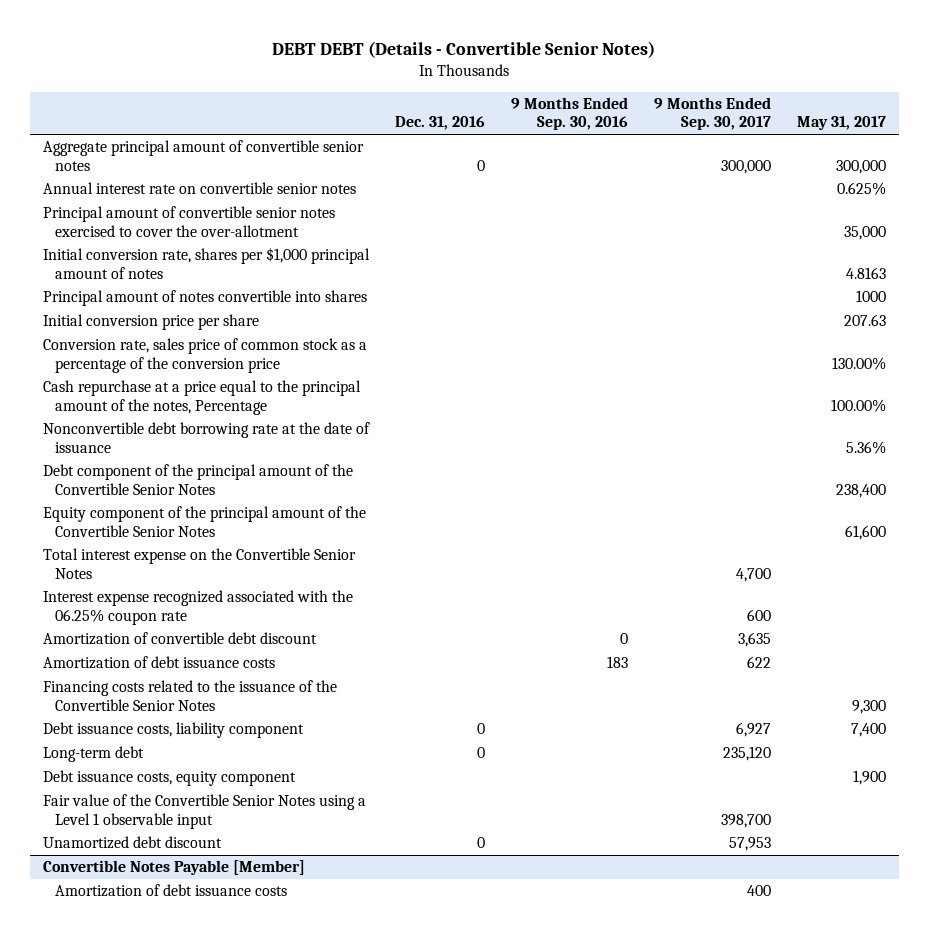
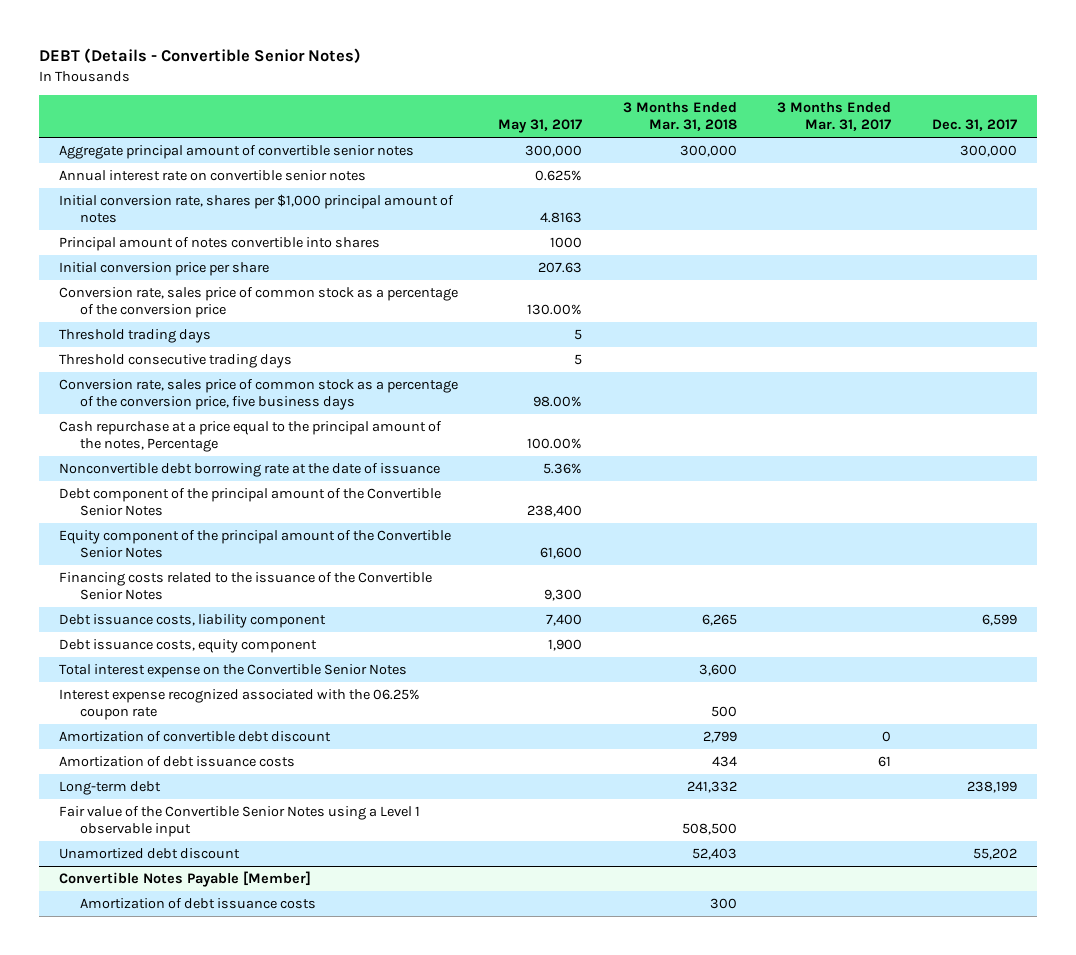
[272,40,656,58] DEBT DEBT (Details - Convertible Senior Notes) -> [38,48,361,64] DEBT (Details - Convertible Senior Notes)
[395,116,486,131] Dec. 31, 2016 -> none
[510,97,628,131] 9 Months Ended Sep. 30, 2016 -> none
[653,97,771,131] 9 Months Ended Sep. 30, 2017 -> none
none -> [622,102,737,132] 3 Months Ended Mar. 31, 2018
none -> [777,102,892,132] 3 Months Ended Mar. 31, 2017
none -> [931,119,1017,132] Dec. 31, 2017
[43,206,336,237] Principal amount of convertible senior notes exercised to cover the over-allotment -> none
none -> [58,329,211,344] Threshold trading days
none -> [58,354,292,369] Threshold consecutive trading days
none -> [58,379,458,411] Conversion rate, sales price of common stock as a percentage of the conversion price, five business days
[43,680,338,711] Financing costs related to the issuance of the Convertible Senior Notes -> [58,572,432,601] Financing costs related to the issuance of the Convertible Senior Notes
[43,722,305,739] Debt issuance costs, liability component -> [58,614,326,629] Debt issuance costs, liability component
[43,770,297,787] Debt issuance costs, equity component -> [58,639,317,654] Debt issuance costs, equity component

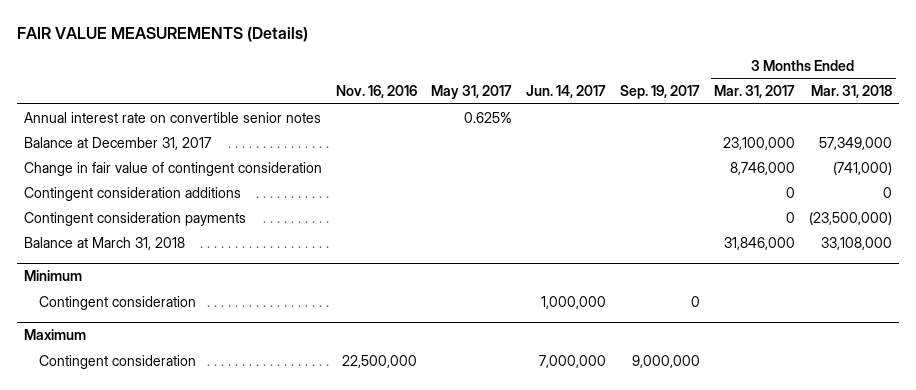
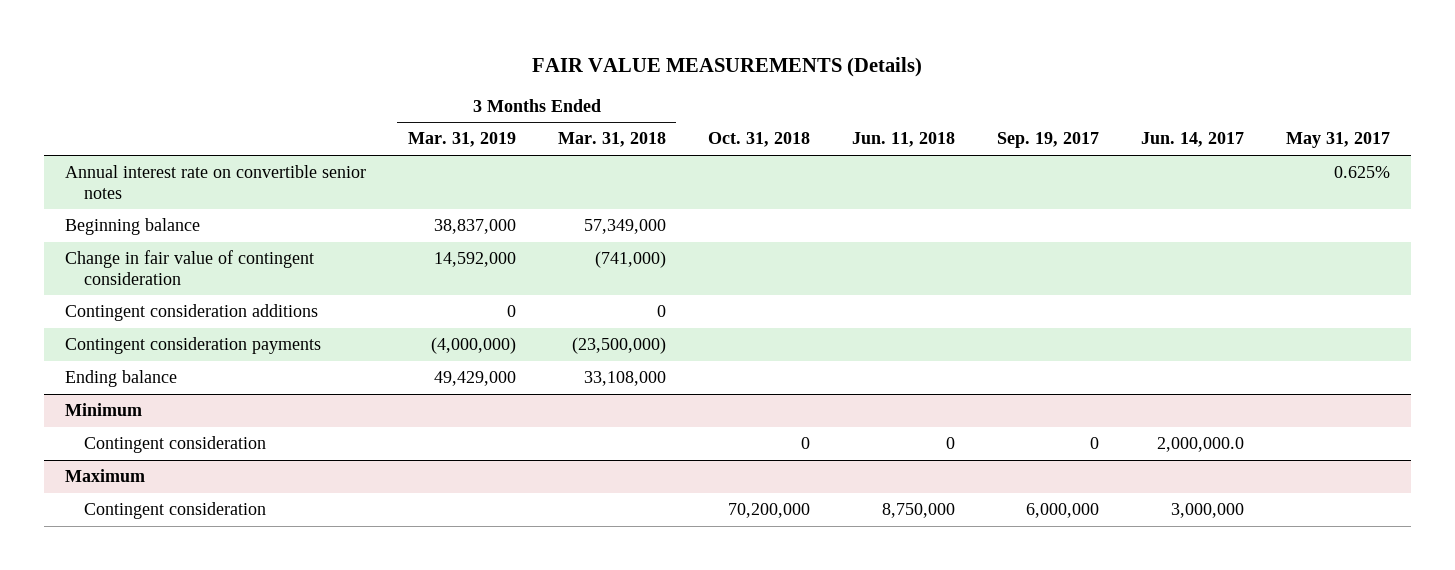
[336,85,418,99] Nov. 16, 2016 -> none
[714,85,796,99] Mar. 31, 2017 -> none
none -> [407,132,516,148] Mar. 31, 2019
none -> [707,132,810,148] Oct. 31, 2018
none -> [851,132,955,148] Jun. 11, 2018
[24,136,212,150] Balance at December 31, 2017 -> [64,218,200,236] Beginning balance
[24,236,186,250] Balance at March 31, 2018 -> [64,370,177,388] Ending balance
[541,295,607,309] 1,000,000 -> [1157,437,1245,453] 2,000,000.0
[539,354,607,368] 7,000,000 -> [1171,503,1245,519] 3,000,000
[632,354,701,368] 9,000,000 -> [1026,503,1100,519] 6,000,000

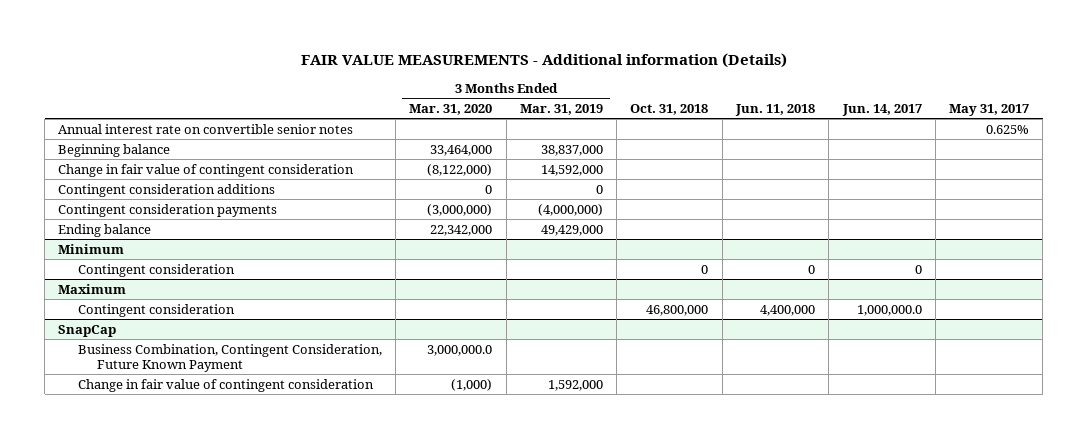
[532,56,923,77] FAIR VALUE MEASUREMENTS (Details) -> [300,53,787,69] FAIR VALUE MEASUREMENTS - Additional information (Details)
[557,132,666,148] Mar. 31, 2018 -> none
[997,132,1100,149] Sep. 19, 2017 -> none
none -> [409,104,493,116] Mar. 31, 2020
[1157,437,1245,453] 2,000,000.0 -> [914,264,922,274] 0
[727,503,810,519] 70,200,000 -> [646,304,709,316] 46,800,000
[881,503,955,519] 8,750,000 -> [760,304,816,316] 4,400,000
[1171,503,1245,519] 3,000,000 -> [856,304,922,316] 1,000,000.0
none -> [58,324,117,337] SnapCap
none -> [77,343,382,373] Business Combination, Contingent Consideration, Future Known Payment
none -> [77,378,374,392] Change in fair value of contingent consideration

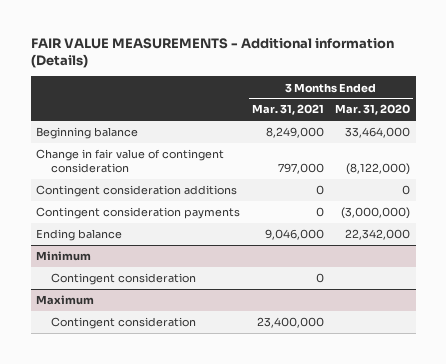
[519,104,603,116] Mar. 31, 2019 -> none
[630,104,709,116] Oct. 31, 2018 -> none
[735,104,816,117] Jun. 11, 2018 -> none
[841,104,922,117] Jun. 14, 2017 -> none
[949,104,1030,117] May 31, 2017 -> none
none -> [251,104,324,116] Mar. 31, 2021
[58,123,354,134] Annual interest rate on convertible senior notes -> none
[58,324,117,337] SnapCap -> none
[77,343,382,373] Business Combination, Contingent Consideration, Future Known Payment -> none
[77,378,374,392] Change in fair value of contingent consideration -> none

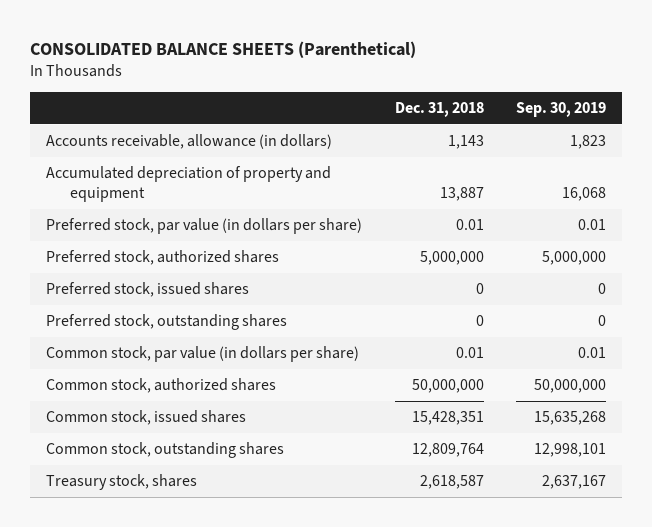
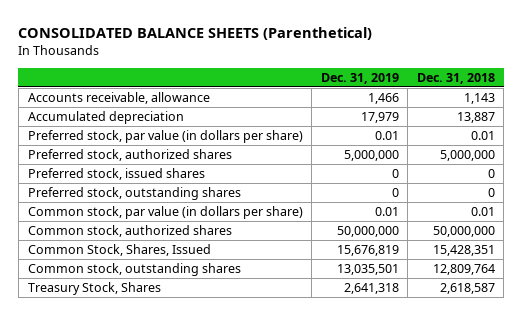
[516,102,607,118] Sep. 30, 2019 -> none
none -> [320,72,399,84] Dec. 31, 2019
[46,134,333,150] Accounts receivable, allowance (in dollars) -> [27,91,210,104] Accounts receivable, allowance
[46,166,332,203] Accumulated depreciation of property and equipment -> [27,110,184,124] Accumulated depreciation
[46,410,247,426] Common stock, issued shares -> [27,243,211,256] Common Stock, Shares, Issued
[46,474,198,491] Treasury stock, shares -> [27,281,161,295] Treasury Stock, Shares

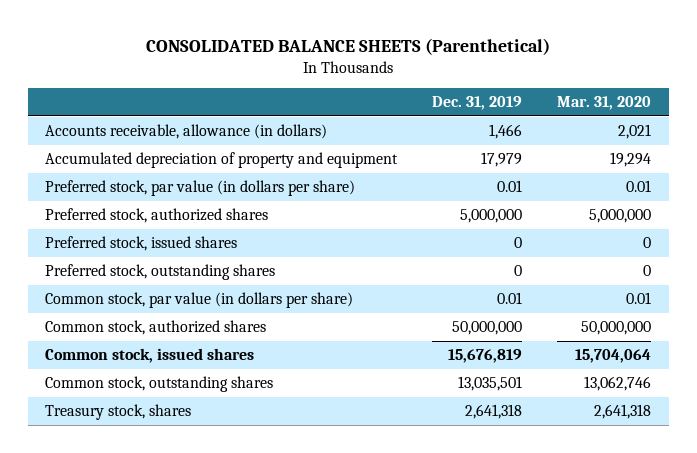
[416,72,495,84] Dec. 31, 2018 -> none
none -> [557,96,652,111] Mar. 31, 2020
[27,91,210,104] Accounts receivable, allowance -> [45,124,328,140] Accounts receivable, allowance (in dollars)
[27,110,184,124] Accumulated depreciation -> [45,152,399,169] Accumulated depreciation of property and equipment
[27,243,211,256] Common Stock, Shares, Issued -> [45,348,255,364] Common stock, issued shares
[27,281,161,295] Treasury Stock, Shares -> [45,404,192,421] Treasury stock, shares

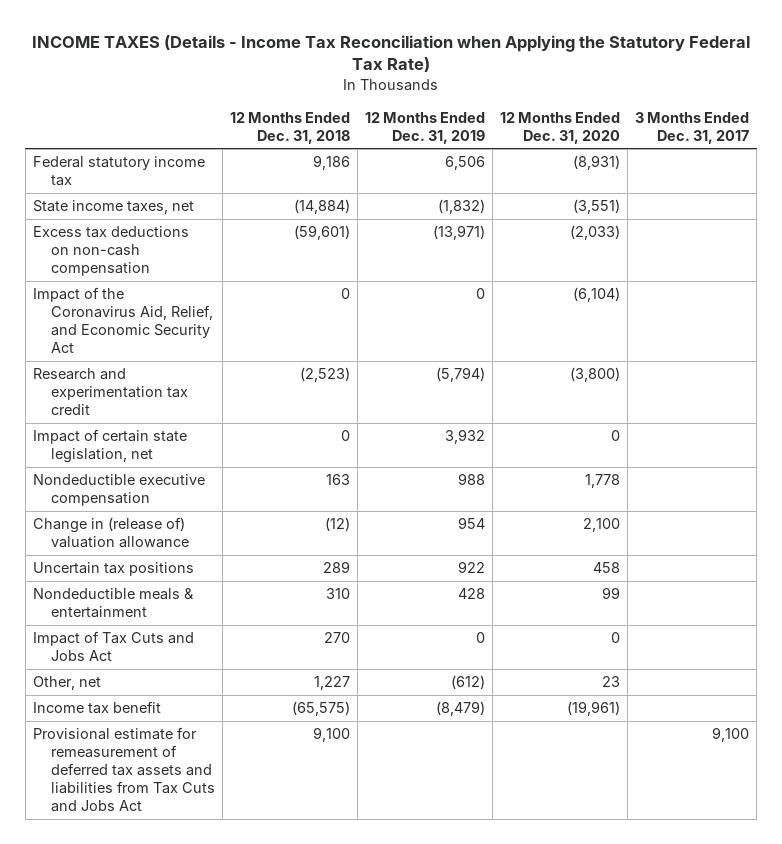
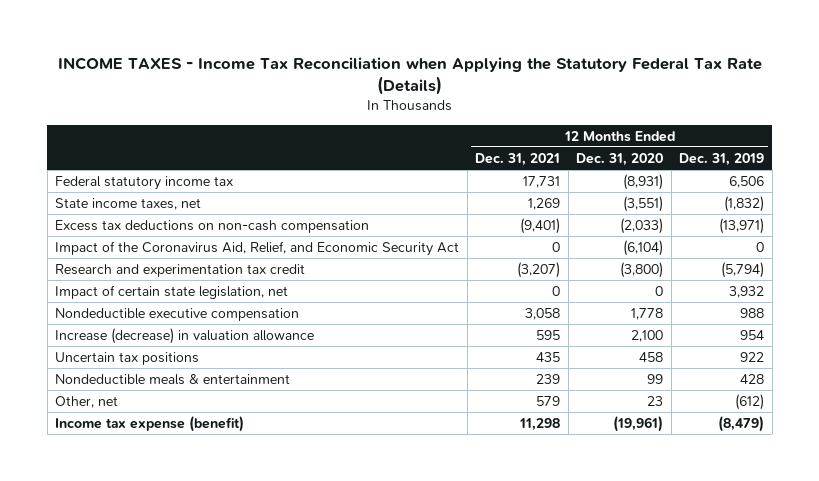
[31,34,750,73] INCOME TAXES (Details - Income Tax Reconciliation when Applying the Statutory Federal Tax Rate) -> [57,57,762,96] INCOME TAXES - Income Tax Reconciliation when Applying the Statutory Federal Tax Rate (Details)
[229,111,350,144] 12 Months Ended Dec. 31, 2018 -> none
[635,111,750,144] 3 Months Ended Dec. 31, 2017 -> none
none -> [475,152,561,166] Dec. 31, 2021
[32,517,189,549] Change in (release of) valuation allowance -> [55,327,315,344] Increase (decrease) in valuation allowance
[32,631,194,662] Impact of Tax Cuts and Jobs Act -> none
[32,727,215,813] Provisional estimate for remeasurement of deferred tax assets and liabilities from Tax Cuts and Jobs Act -> none
[32,701,161,715] Income tax benefit -> [55,415,245,432] Income tax expense (benefit)

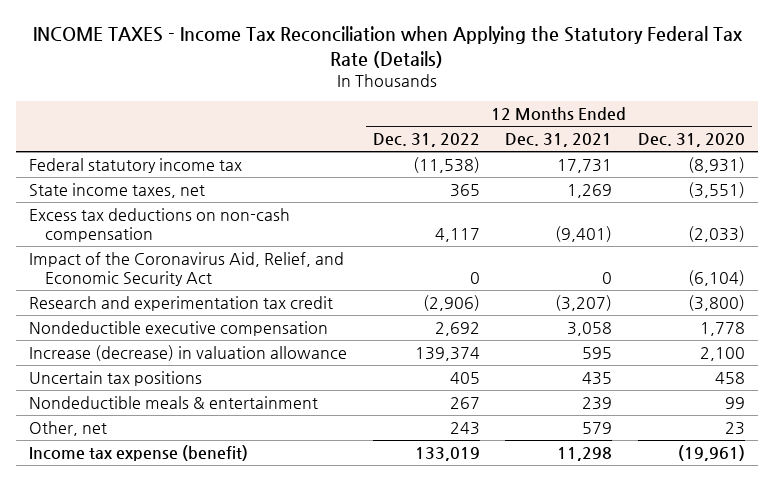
[679,152,765,166] Dec. 31, 2019 -> none
none -> [372,133,480,148] Dec. 31, 2022
[55,284,289,299] Impact of certain state legislation, net -> none

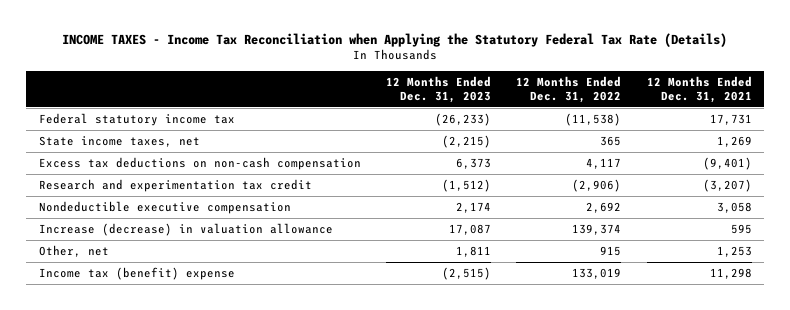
[638,133,746,148] Dec. 31, 2020 -> none
none -> [385,75,491,103] 12 Months Ended Dec. 31, 2023
[29,251,345,287] Impact of the Coronavirus Aid, Relief, and Economic Security Act -> none
[29,370,203,386] Uncertain tax positions -> none
[29,395,319,409] Nondeductible meals & entertainment -> none
[449,421,480,435] 243 -> [600,246,622,257] 915
[582,421,613,434] 579 -> [716,246,752,258] 1,253
[29,444,249,461] Income tax expense (benefit) -> [38,267,235,281] Income tax (benefit) expense

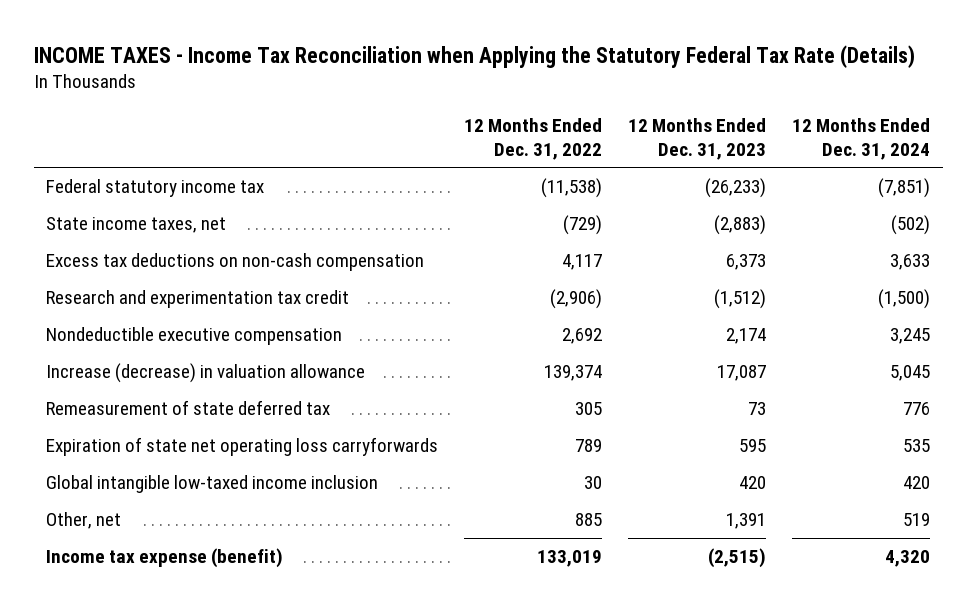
[646,75,752,103] 12 Months Ended Dec. 31, 2021 -> none
none -> [792,118,931,160] 12 Months Ended Dec. 31, 2024
[441,135,491,149] (2,215) -> [714,214,767,235] (2,883)
[600,136,622,147] 365 -> [563,214,603,235] (729)
none -> [46,399,331,415] Remeasurement of state deferred tax
none -> [46,436,439,456] Expiration of state net operating loss carryforwards
none -> [46,474,379,493] Global intangible low-taxed income inclusion
[455,246,491,258] 1,811 -> [726,512,767,529] 1,391
[600,246,622,257] 915 -> [575,512,603,526] 885
[38,267,235,281] Income tax (benefit) expense -> [46,547,284,568] Income tax expense (benefit)

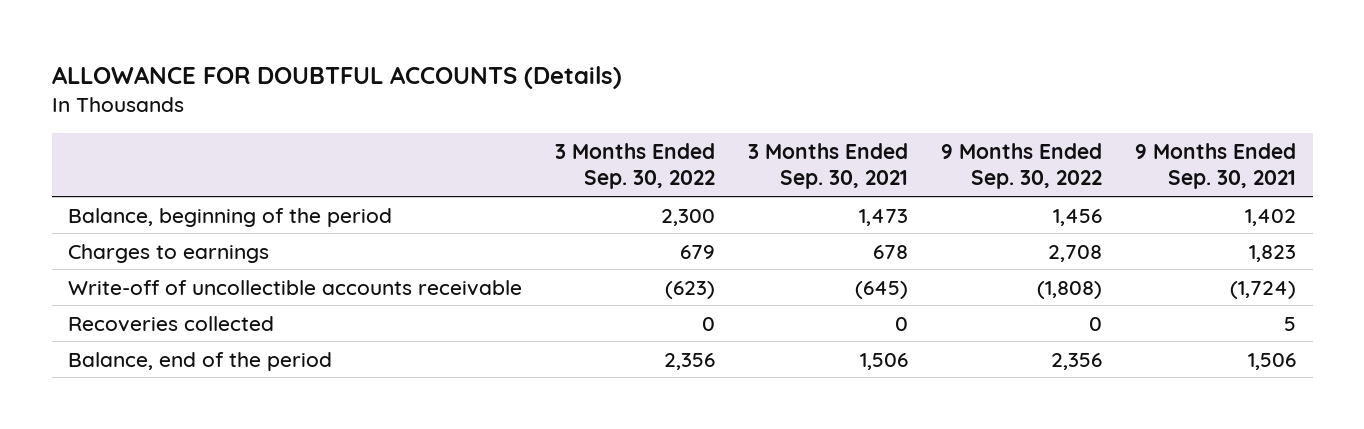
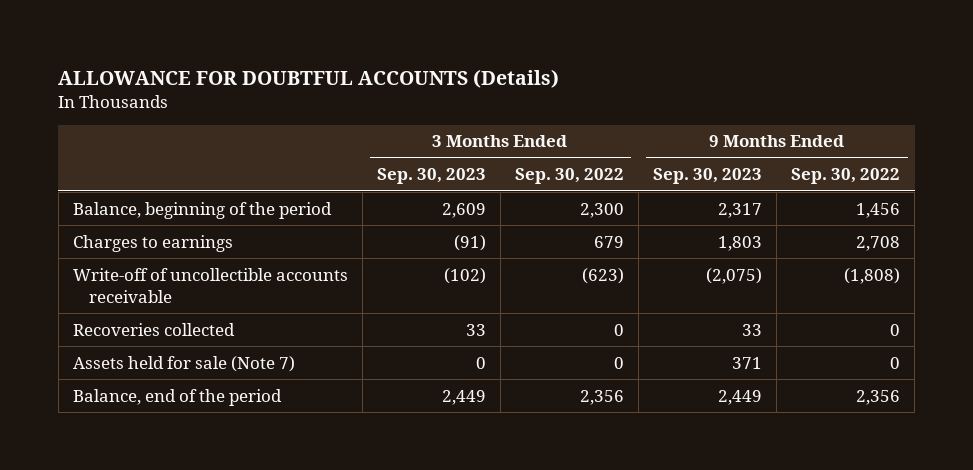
[748,142,909,190] 3 Months Ended Sep. 30, 2021 -> none
[1135,142,1297,190] 9 Months Ended Sep. 30, 2021 -> none
none -> [376,168,486,185] Sep. 30, 2023
none -> [653,168,763,185] Sep. 30, 2023
none -> [72,355,295,372] Assets held for sale (Note 7)

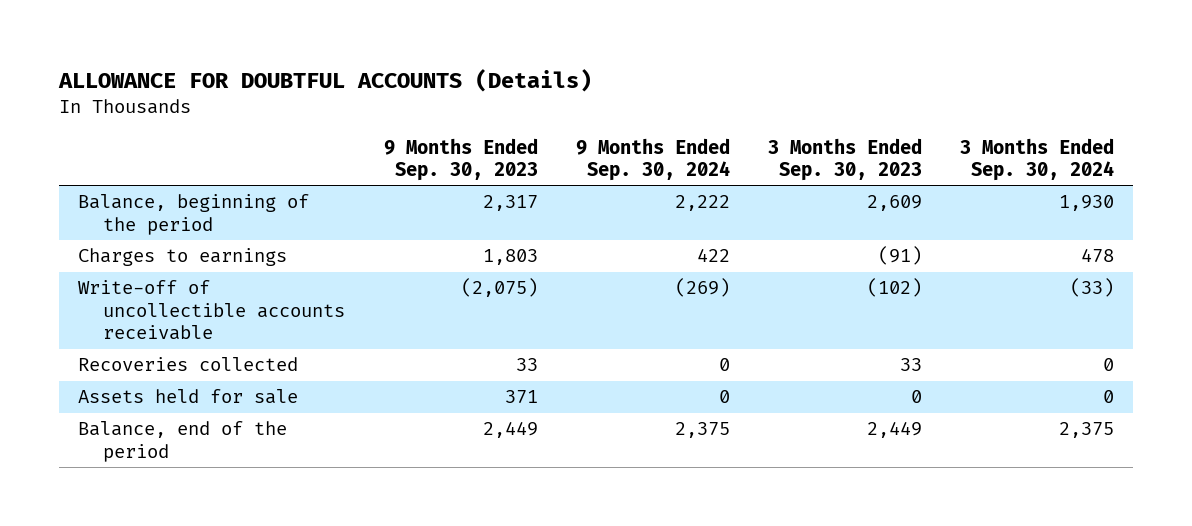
[514,168,624,185] Sep. 30, 2022 -> none
[791,168,901,185] Sep. 30, 2022 -> none
none -> [575,137,730,182] 9 Months Ended Sep. 30, 2024
none -> [960,137,1115,182] 3 Months Ended Sep. 30, 2024
[72,355,295,372] Assets held for sale (Note 7) -> [77,389,298,405] Assets held for sale

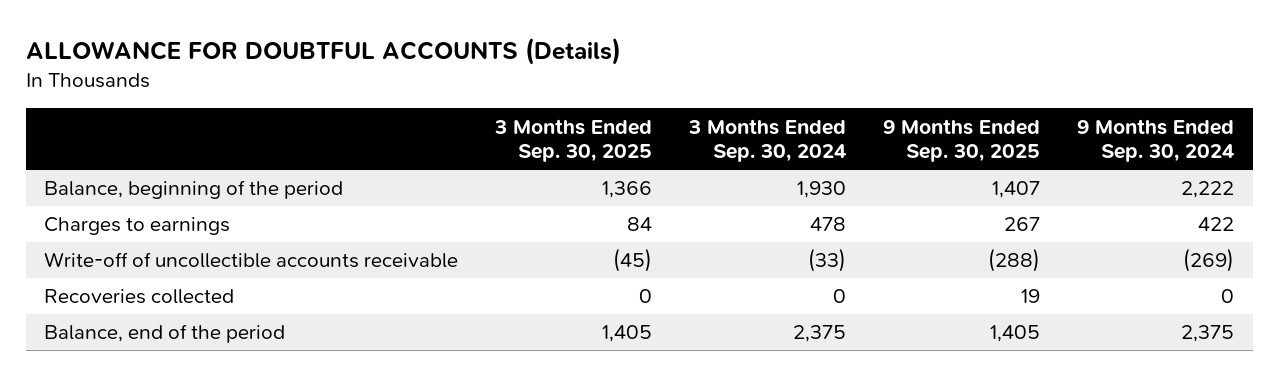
[383,137,538,182] 9 Months Ended Sep. 30, 2023 -> none
[768,137,923,182] 3 Months Ended Sep. 30, 2023 -> none
none -> [494,118,653,163] 3 Months Ended Sep. 30, 2025
none -> [883,118,1041,163] 9 Months Ended Sep. 30, 2025
[77,389,298,405] Assets held for sale -> none

